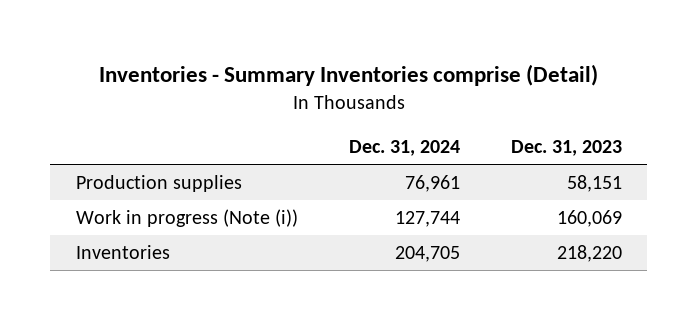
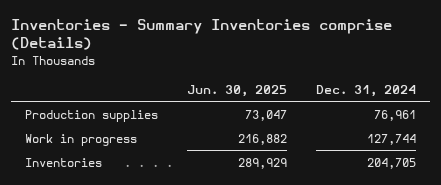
[98,63,598,86] Inventories - Summary Inventories comprise (Detail) -> [10,18,392,51] Inventories - Summary Inventories comprise (Details)
[510,140,622,157] Dec. 31, 2023 -> none
none -> [187,84,288,97] Jun. 30, 2025
[75,209,298,228] Work in progress (Note (i)) -> [25,133,138,146] Work in progress

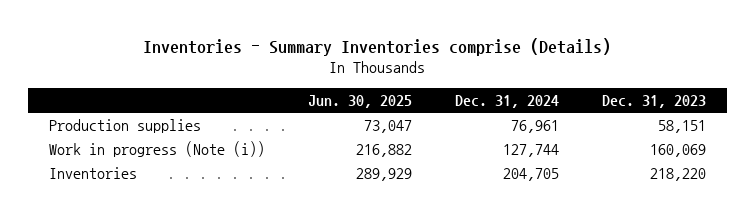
none -> [601,94,706,108] Dec. 31, 2023
[25,133,138,146] Work in progress -> [49,141,266,158] Work in progress (Note (i))

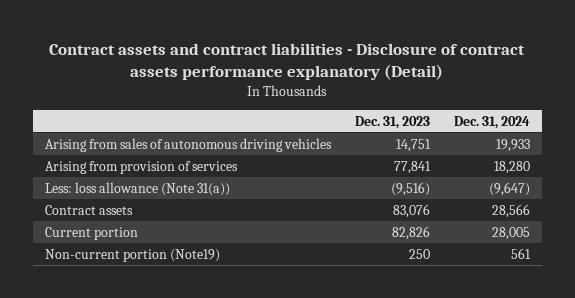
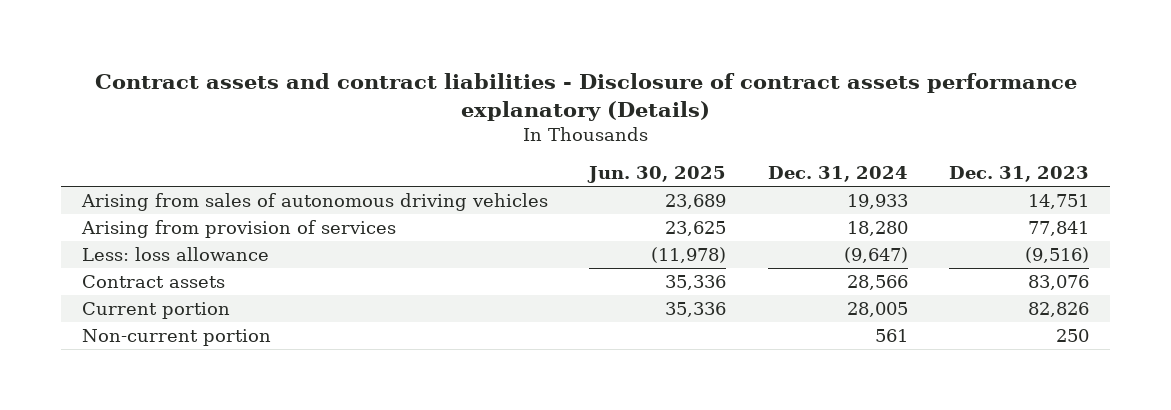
[49,42,526,80] Contract assets and contract liabilities - Disclosure of contract assets performance explanatory (Detail) -> [94,73,1077,121] Contract assets and contract liabilities - Disclosure of contract assets performance explanatory (Details)
none -> [587,166,727,184] Jun. 30, 2025
[44,181,230,196] Less: loss allowance (Note 31(a)) -> [81,247,269,262] Less: loss allowance
[44,248,220,262] Non-current portion (Note19) -> [81,329,271,347] Non-current portion

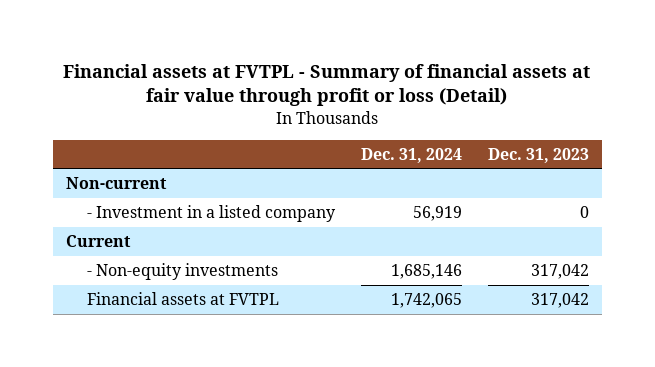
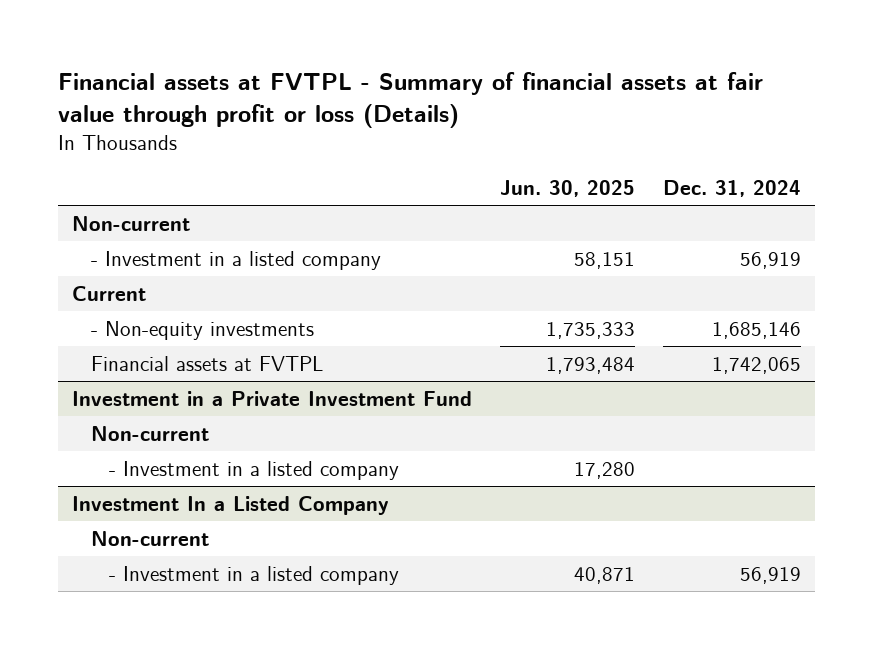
[63,63,591,107] Financial assets at FVTPL - Summary of financial assets at fair value through profit or loss (Detail) -> [58,72,764,128] Financial assets at FVTPL - Summary of financial assets at fair value through profit or loss (Details)
[487,147,589,163] Dec. 31, 2023 -> none
none -> [500,179,636,197] Jun. 30, 2025
none -> [72,390,473,406] Investment in a Private Investment Fund
none -> [90,425,209,441] Non-current
none -> [108,460,399,480] - Investment in a listed company
none -> [72,495,390,515] Investment In a Listed Company
none -> [90,530,209,546] Non-current
none -> [108,565,399,585] - Investment in a listed company

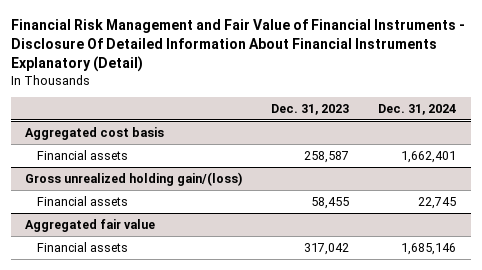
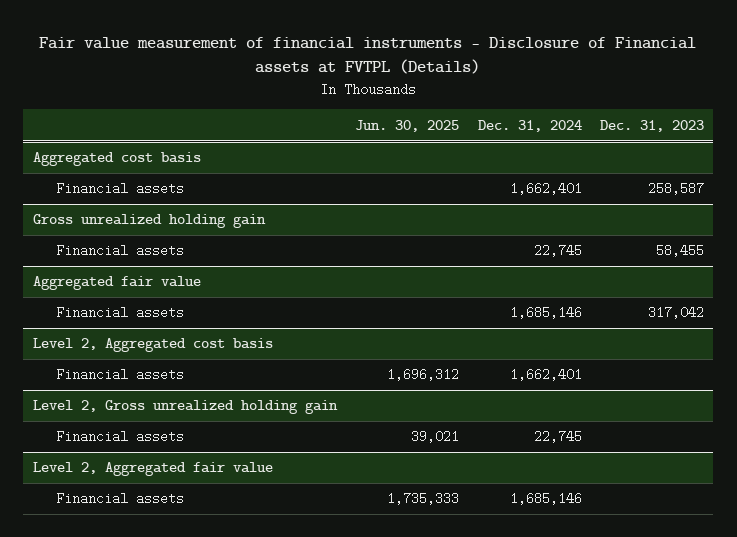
[10,18,465,72] Financial Risk Management and Fair Value of Financial Instruments - Disclosure Of Detailed Information About Financial Instruments Explanatory (Detail) -> [39,36,697,75] Fair value measurement of financial instruments - Disclosure of Financial assets at FVTPL (Details)
none -> [355,119,460,132] Jun. 30, 2025
[25,171,243,186] Gross unrealized holding gain/(loss) -> [32,214,266,229] Gross unrealized holding gain
none -> [32,338,273,353] Level 2, Aggregated cost basis
none -> [55,368,184,382] Financial assets
none -> [32,400,338,415] Level 2, Gross unrealized holding gain
none -> [55,430,184,444] Financial assets
none -> [32,462,273,477] Level 2, Aggregated fair value
none -> [55,492,184,506] Financial assets

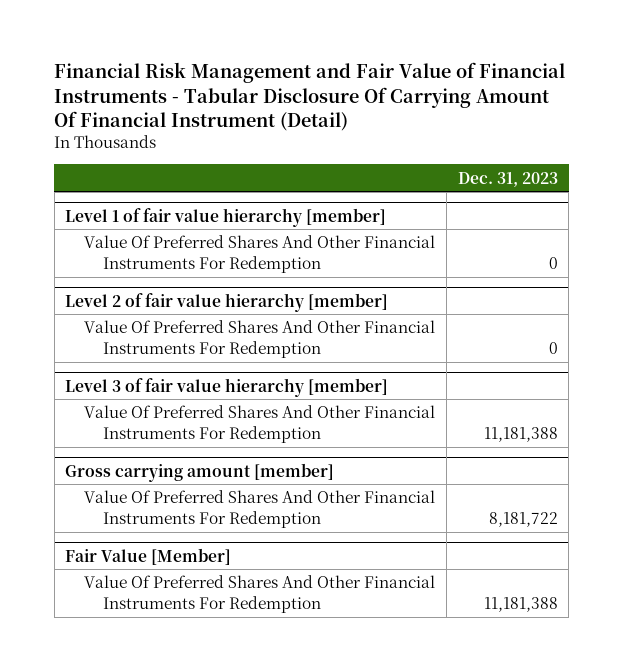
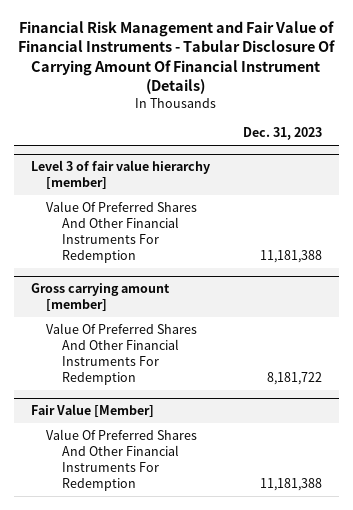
[54,62,566,132] Financial Risk Management and Fair Value of Financial Instruments - Tabular Disclosure Of Carrying Amount Of Financial Instrument (Detail) -> [18,20,336,95] Financial Risk Management and Fair Value of Financial Instruments - Tabular Disclosure Of Carrying Amount Of Financial Instrument (Details)
[65,207,387,227] Level 1 of fair value hierarchy [member] -> none
[84,235,436,273] Value Of Preferred Shares And Other Financial Instruments For Redemption -> none
[65,292,389,312] Level 2 of fair value hierarchy [member] -> none
[84,320,436,358] Value Of Preferred Shares And Other Financial Instruments For Redemption -> none

